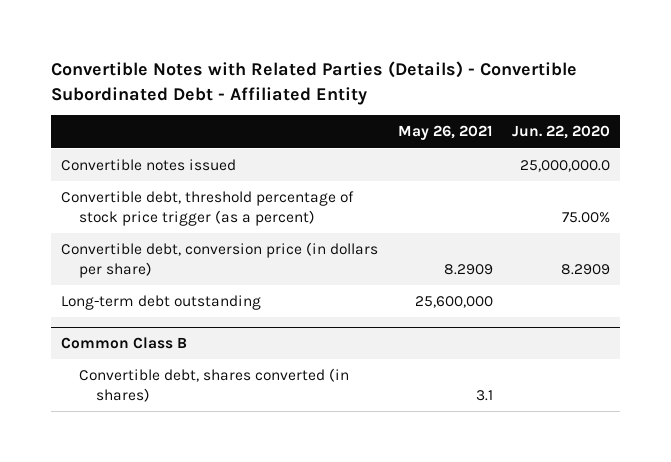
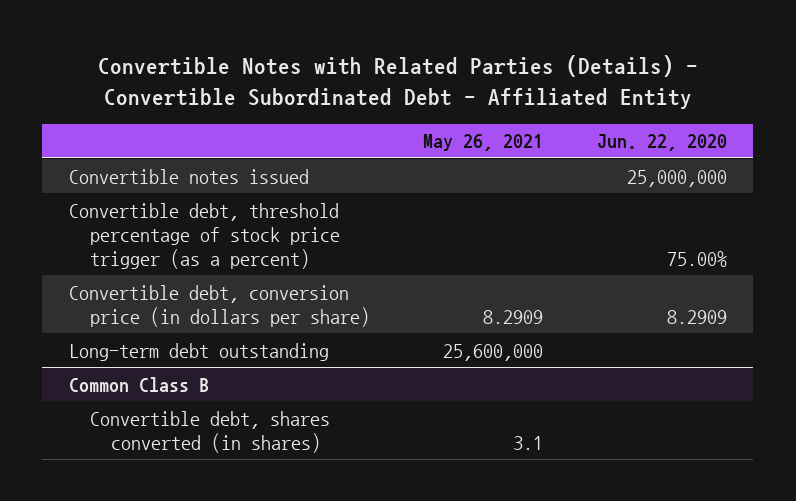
[520,159,611,172] 25,000,000.0 -> [626,169,727,187] 25,000,000

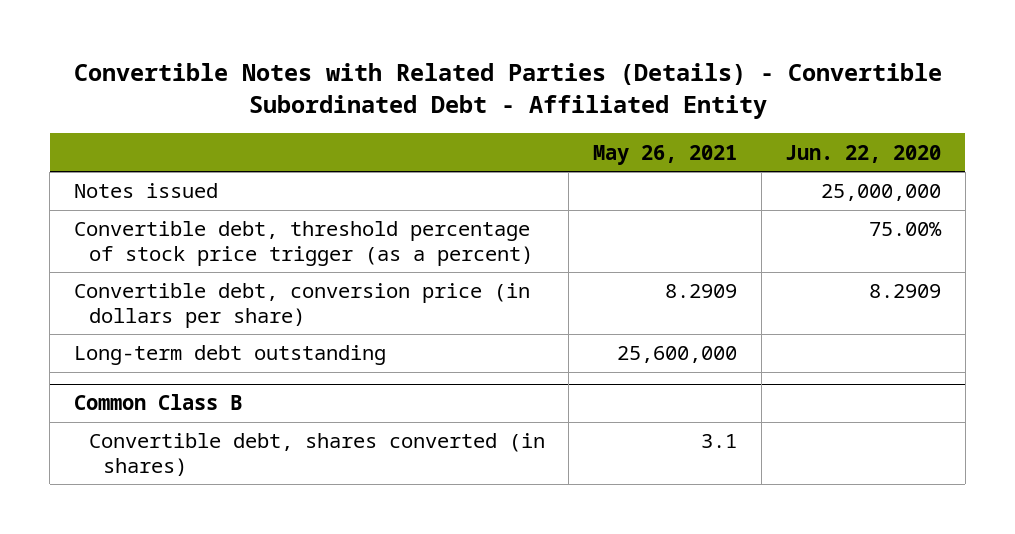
[68,168,309,184] Convertible notes issued -> [73,183,218,199] Notes issued

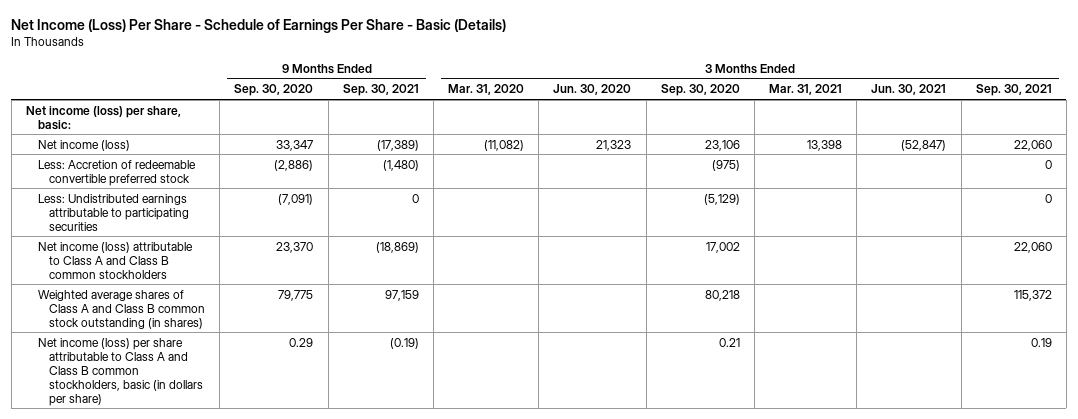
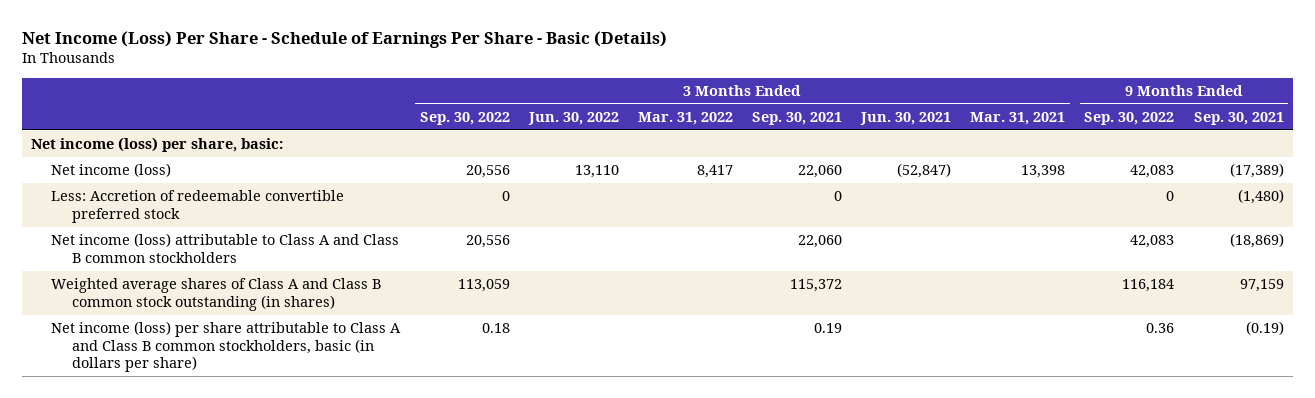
[234,84,314,97] Sep. 30, 2020 -> none
[448,84,525,96] Mar. 31, 2020 -> none
[553,84,632,96] Jun. 30, 2020 -> none
[660,84,740,97] Sep. 30, 2020 -> none
none -> [419,112,510,126] Sep. 30, 2022
none -> [527,112,619,126] Jun. 30, 2022
none -> [637,112,733,126] Mar. 31, 2022
none -> [1084,112,1175,126] Sep. 30, 2022
[37,193,190,231] Less: Undistributed earnings attributable to participating securities -> none

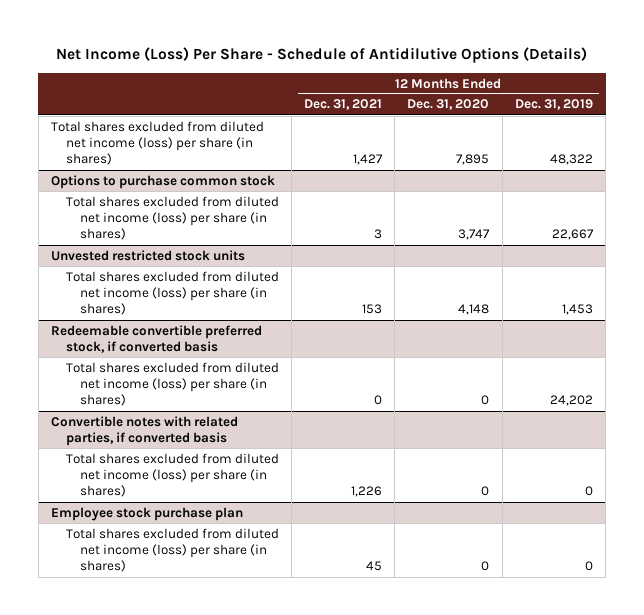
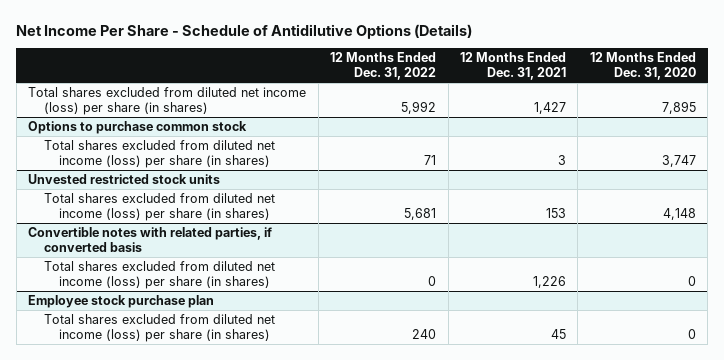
[55,47,587,64] Net Income (Loss) Per Share - Schedule of Antidilutive Options (Details) -> [16,23,473,39] Net Income Per Share - Schedule of Antidilutive Options (Details)
[514,99,593,111] Dec. 31, 2019 -> none
none -> [330,52,437,81] 12 Months Ended Dec. 31, 2022
[50,324,262,354] Redeemable convertible preferred stock, if converted basis -> none
[65,361,279,407] Total shares excluded from diluted net income (loss) per share (in shares) -> none

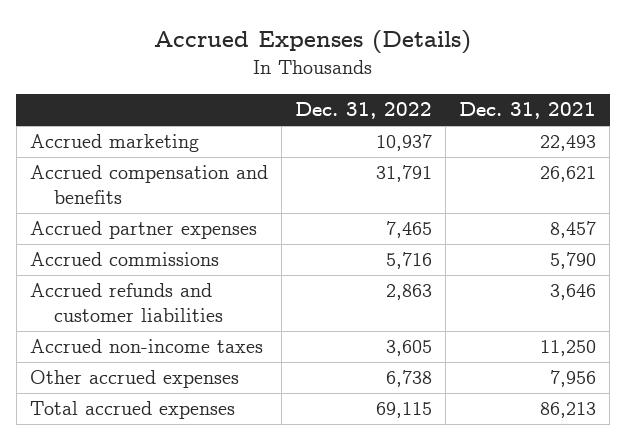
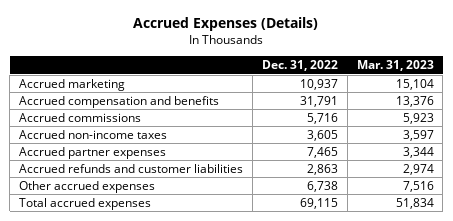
[459,102,597,120] Dec. 31, 2021 -> none
none -> [356,60,434,72] Mar. 31, 2023
[29,221,257,240] Accrued partner expenses -> [19,146,167,159] Accrued partner expenses
[29,283,223,322] Accrued refunds and customer liabilities -> [19,163,244,173] Accrued refunds and customer liabilities

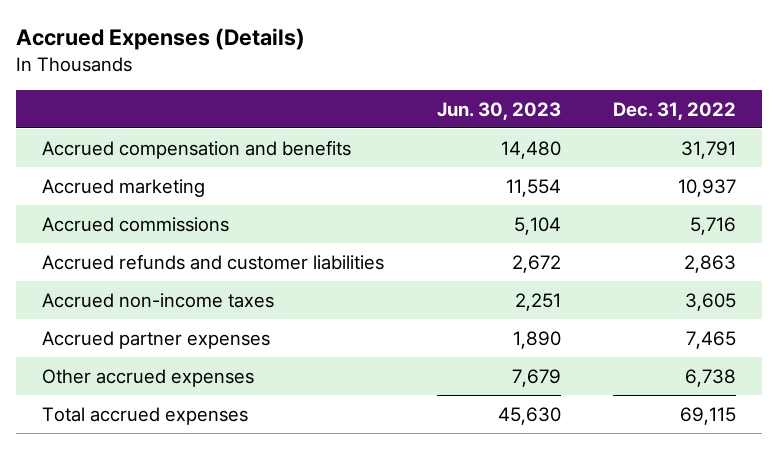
[356,60,434,72] Mar. 31, 2023 -> none
none -> [436,101,561,120] Jun. 30, 2023
[19,78,126,91] Accrued marketing -> [42,178,206,197] Accrued marketing
[19,163,244,173] Accrued refunds and customer liabilities -> [42,253,385,270] Accrued refunds and customer liabilities

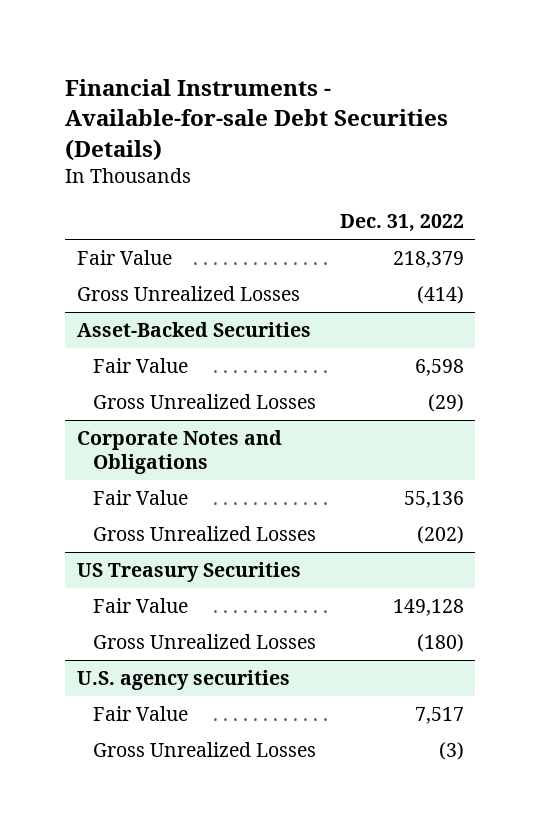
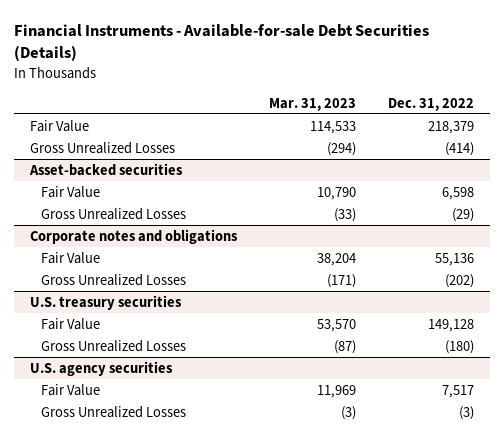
none -> [268,97,356,111] Mar. 31, 2023
[77,322,312,338] Asset-Backed Securities -> [28,162,183,176] Asset-backed securities
[77,430,283,474] Corporate Notes and Obligations -> [29,228,238,244] Corporate notes and obligations
[77,562,302,583] US Treasury Securities -> [29,294,182,310] U.S. treasury securities

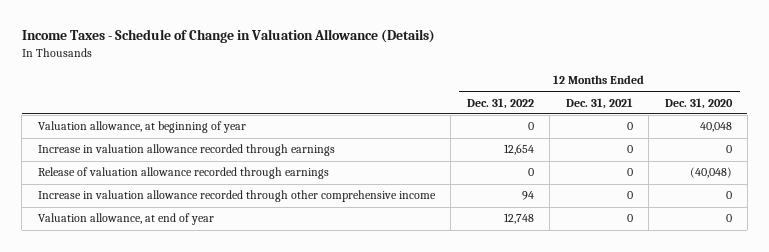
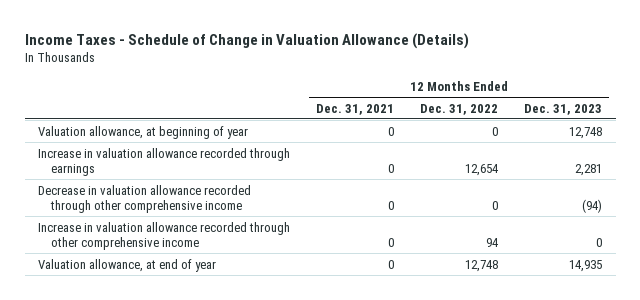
[664,97,733,109] Dec. 31, 2020 -> none
none -> [524,103,603,115] Dec. 31, 2023
[37,167,329,180] Release of valuation allowance recorded through earnings -> none
none -> [37,184,251,214] Decrease in valuation allowance recorded through other comprehensive income

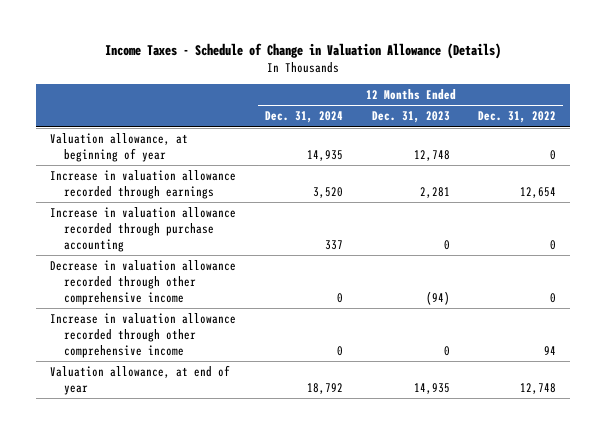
[315,103,394,115] Dec. 31, 2021 -> none
none -> [264,111,343,124] Dec. 31, 2024
none -> [50,207,237,252] Increase in valuation allowance recorded through purchase accounting

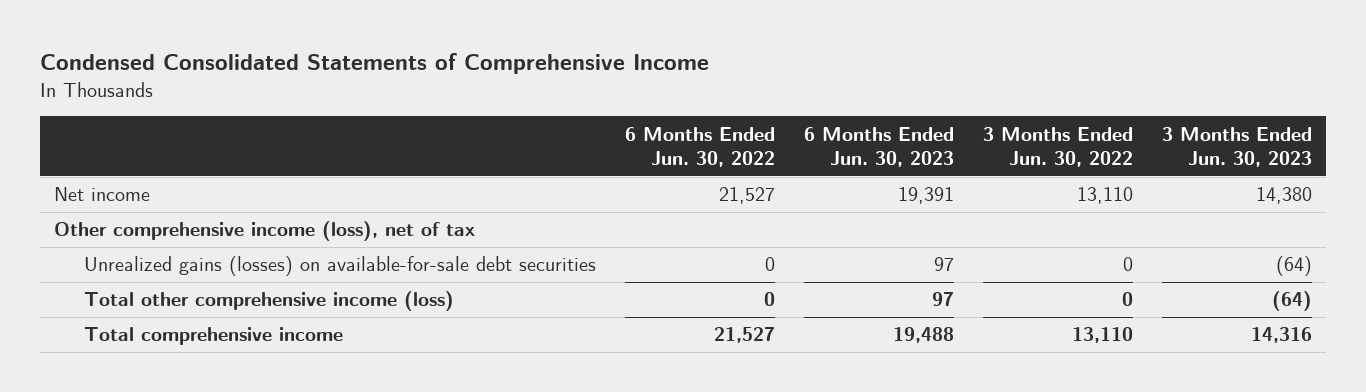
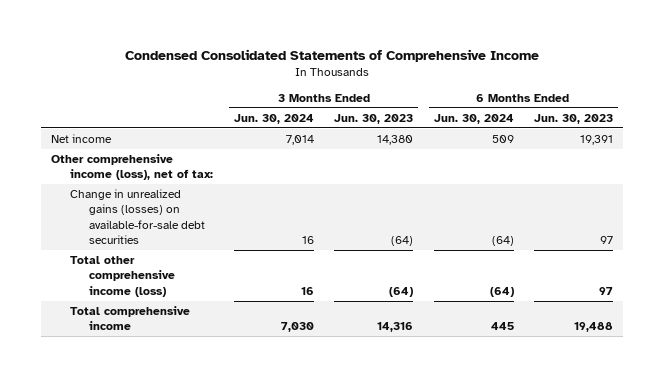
[624,126,775,168] 6 Months Ended Jun. 30, 2022 -> none
[982,126,1133,168] 3 Months Ended Jun. 30, 2022 -> none
none -> [233,113,314,124] Jun. 30, 2024
none -> [433,113,514,124] Jun. 30, 2024
[54,221,476,242] Other comprehensive income (loss), net of tax -> [51,154,214,181] Other comprehensive income (loss), net of tax:
[83,256,596,277] Unrealized gains (losses) on available-for-sale debt securities -> [70,189,206,245] Change in unrealized gains (losses) on available-for-sale debt securities

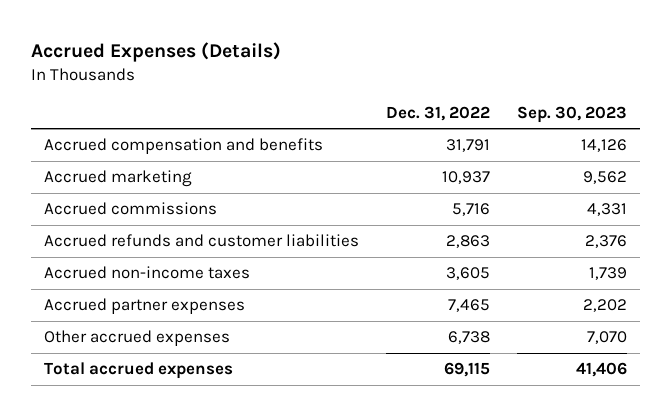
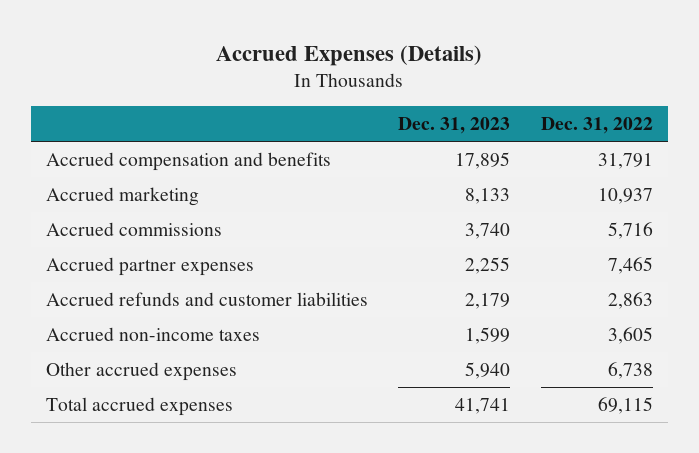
[516,105,627,123] Sep. 30, 2023 -> none
none -> [398,117,511,135] Dec. 31, 2023
[44,298,246,315] Accrued partner expenses -> [45,256,254,276] Accrued partner expenses

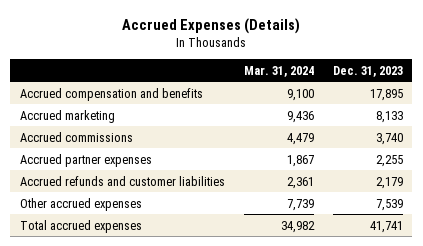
[541,117,654,135] Dec. 31, 2022 -> none
none -> [243,65,314,77] Mar. 31, 2024
[45,326,260,341] Accrued non-income taxes -> none
[465,361,511,379] 5,940 -> [375,198,403,211] 7,539

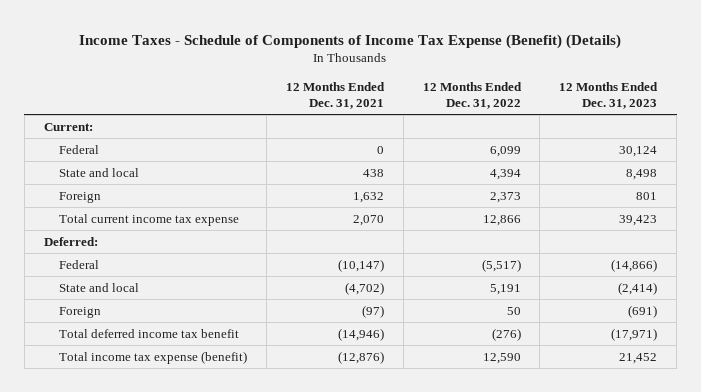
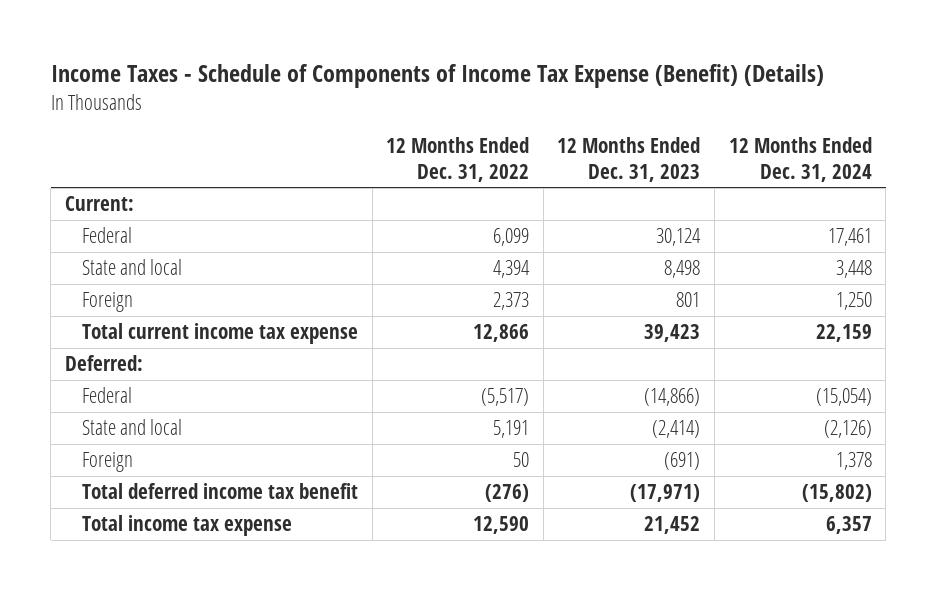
[285,82,385,110] 12 Months Ended Dec. 31, 2021 -> none
none -> [728,137,872,182] 12 Months Ended Dec. 31, 2024
[58,350,247,364] Total income tax expense (benefit) -> [81,515,292,537] Total income tax expense

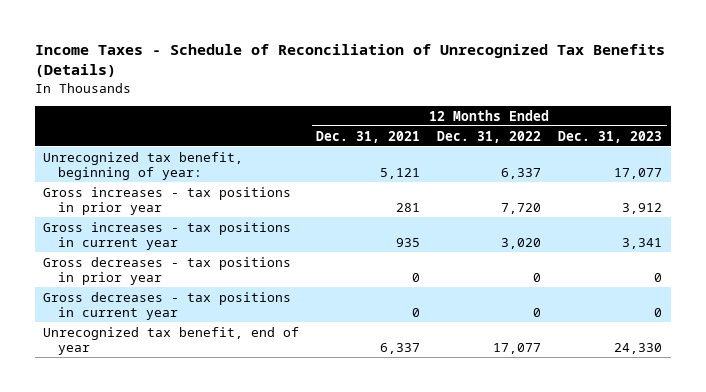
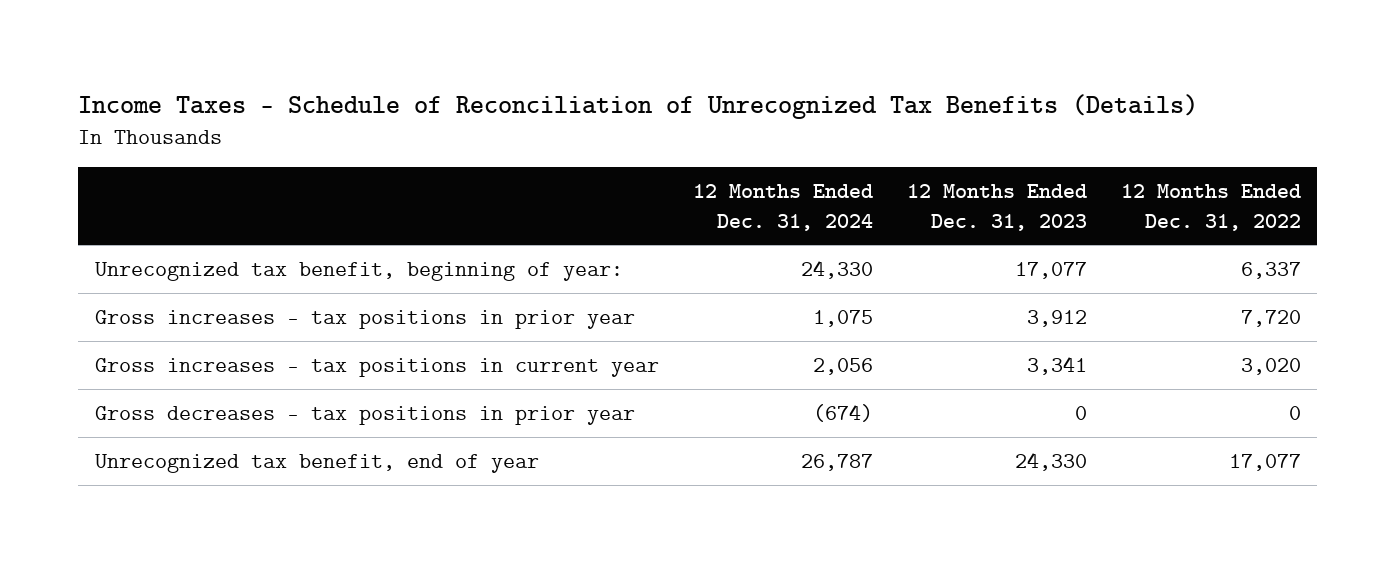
[316,130,421,143] Dec. 31, 2021 -> none
none -> [692,183,873,231] 12 Months Ended Dec. 31, 2024
[43,291,292,320] Gross decreases - tax positions in current year -> none

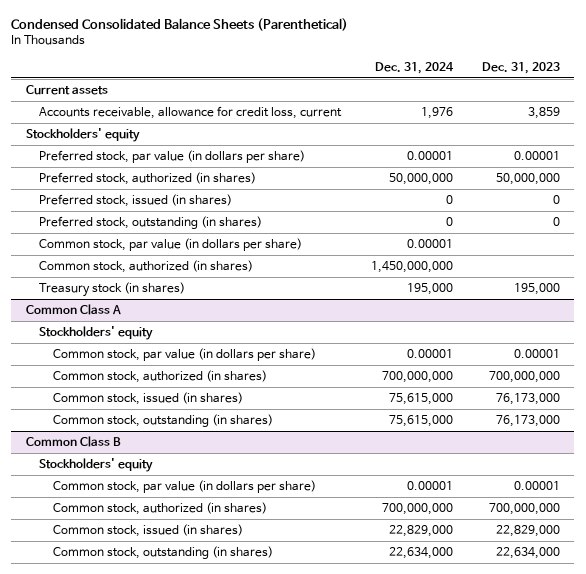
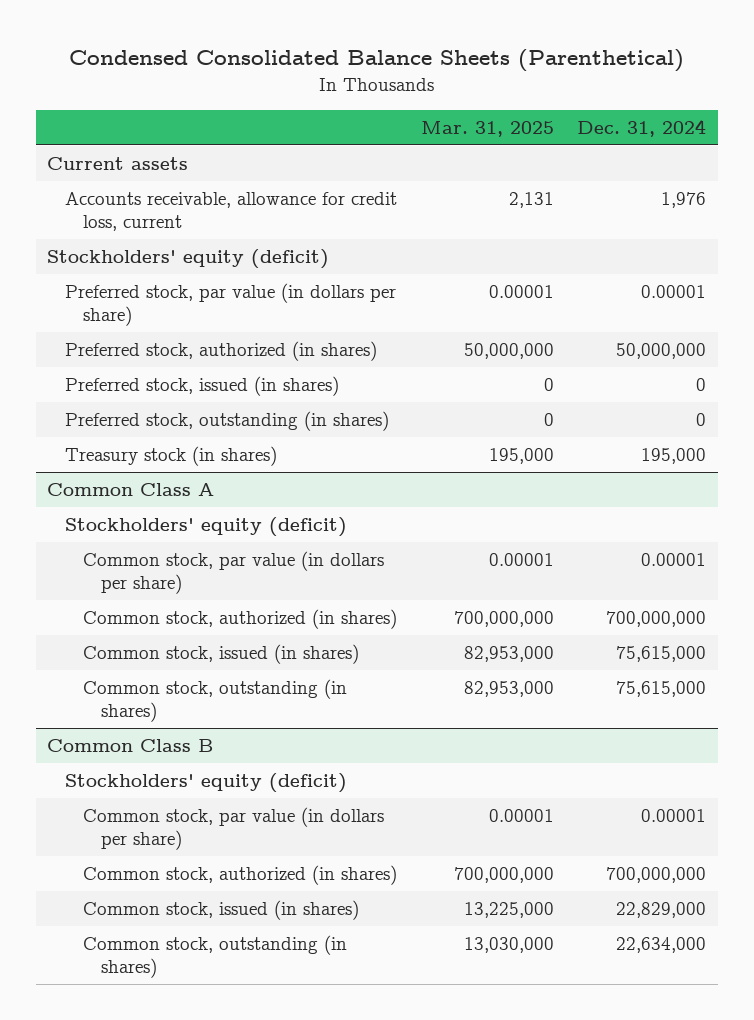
[481,61,560,74] Dec. 31, 2023 -> none
none -> [420,120,554,137] Mar. 31, 2025
[26,128,141,143] Stockholders' equity -> [47,249,330,270] Stockholders' equity (deficit)
[39,238,303,252] Common stock, par value (in dollars per share) -> none
[39,260,254,274] Common stock, authorized (in shares) -> none
[39,326,154,341] Stockholders' equity -> [65,517,348,538] Stockholders' equity (deficit)
[39,458,154,473] Stockholders' equity -> [65,773,348,794] Stockholders' equity (deficit)

